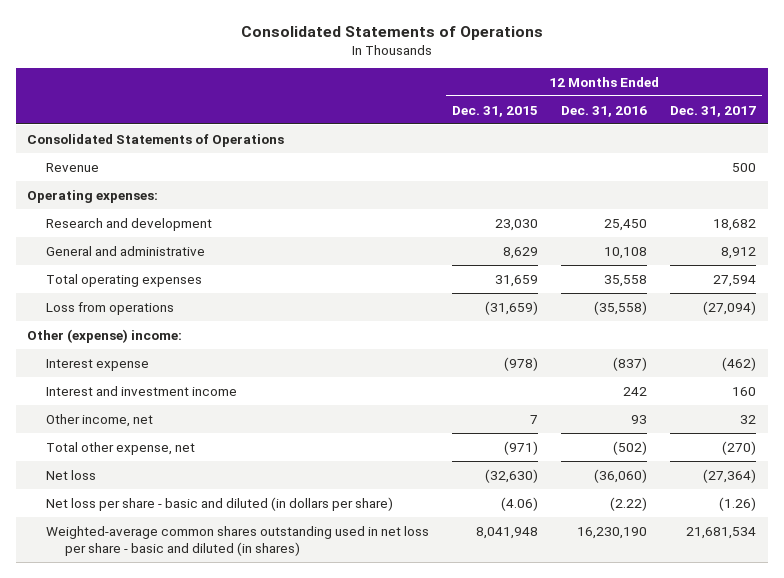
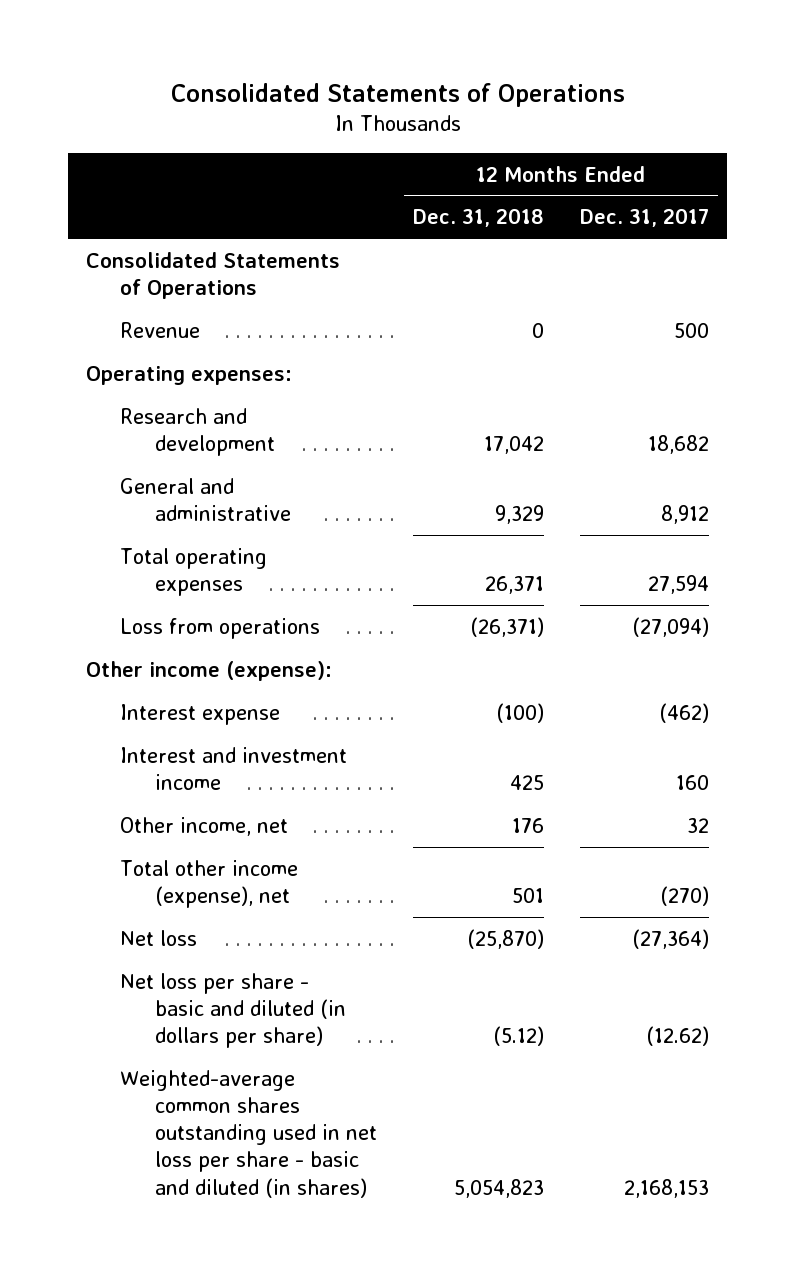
[452,105,539,117] Dec. 31, 2015 -> none
[561,105,648,117] Dec. 31, 2016 -> none
none -> [413,208,545,228] Dec. 31, 2018
[27,328,183,343] Other (expense) income: -> [85,660,332,681] Other income (expense):
[46,441,196,455] Total other expense, net -> [120,859,299,908] Total other income (expense), net
[719,496,757,511] (1.26) -> [646,1026,710,1047] (12.62)
[686,526,757,539] 21,681,534 -> [624,1178,710,1198] 2,168,153

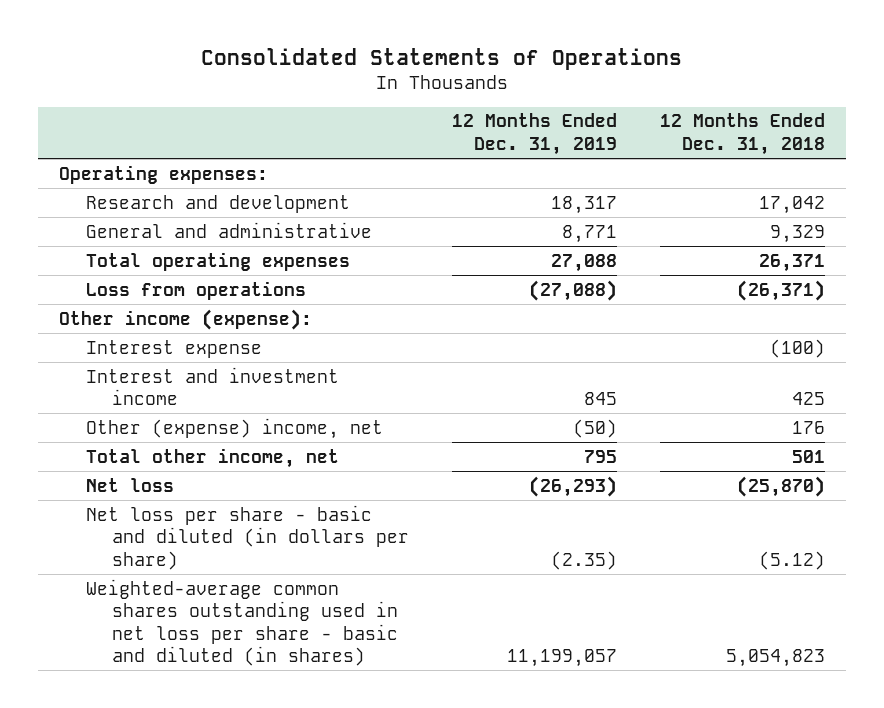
[580,208,710,228] Dec. 31, 2017 -> none
none -> [451,113,617,155] 12 Months Ended Dec. 31, 2019
[85,251,340,299] Consolidated Statements of Operations -> none
[120,321,201,338] Revenue -> none
[120,816,289,836] Other income, net -> [85,417,383,439] Other (expense) income, net
[120,859,299,908] Total other income (expense), net -> [85,447,339,468] Total other income, net

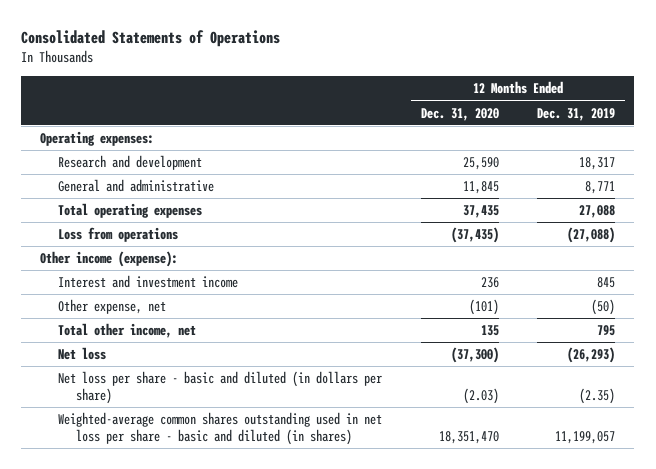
[659,113,825,155] 12 Months Ended Dec. 31, 2018 -> none
none -> [420,107,499,121] Dec. 31, 2020
[85,339,262,358] Interest expense -> none
[85,417,383,439] Other (expense) income, net -> [57,299,166,315] Other expense, net

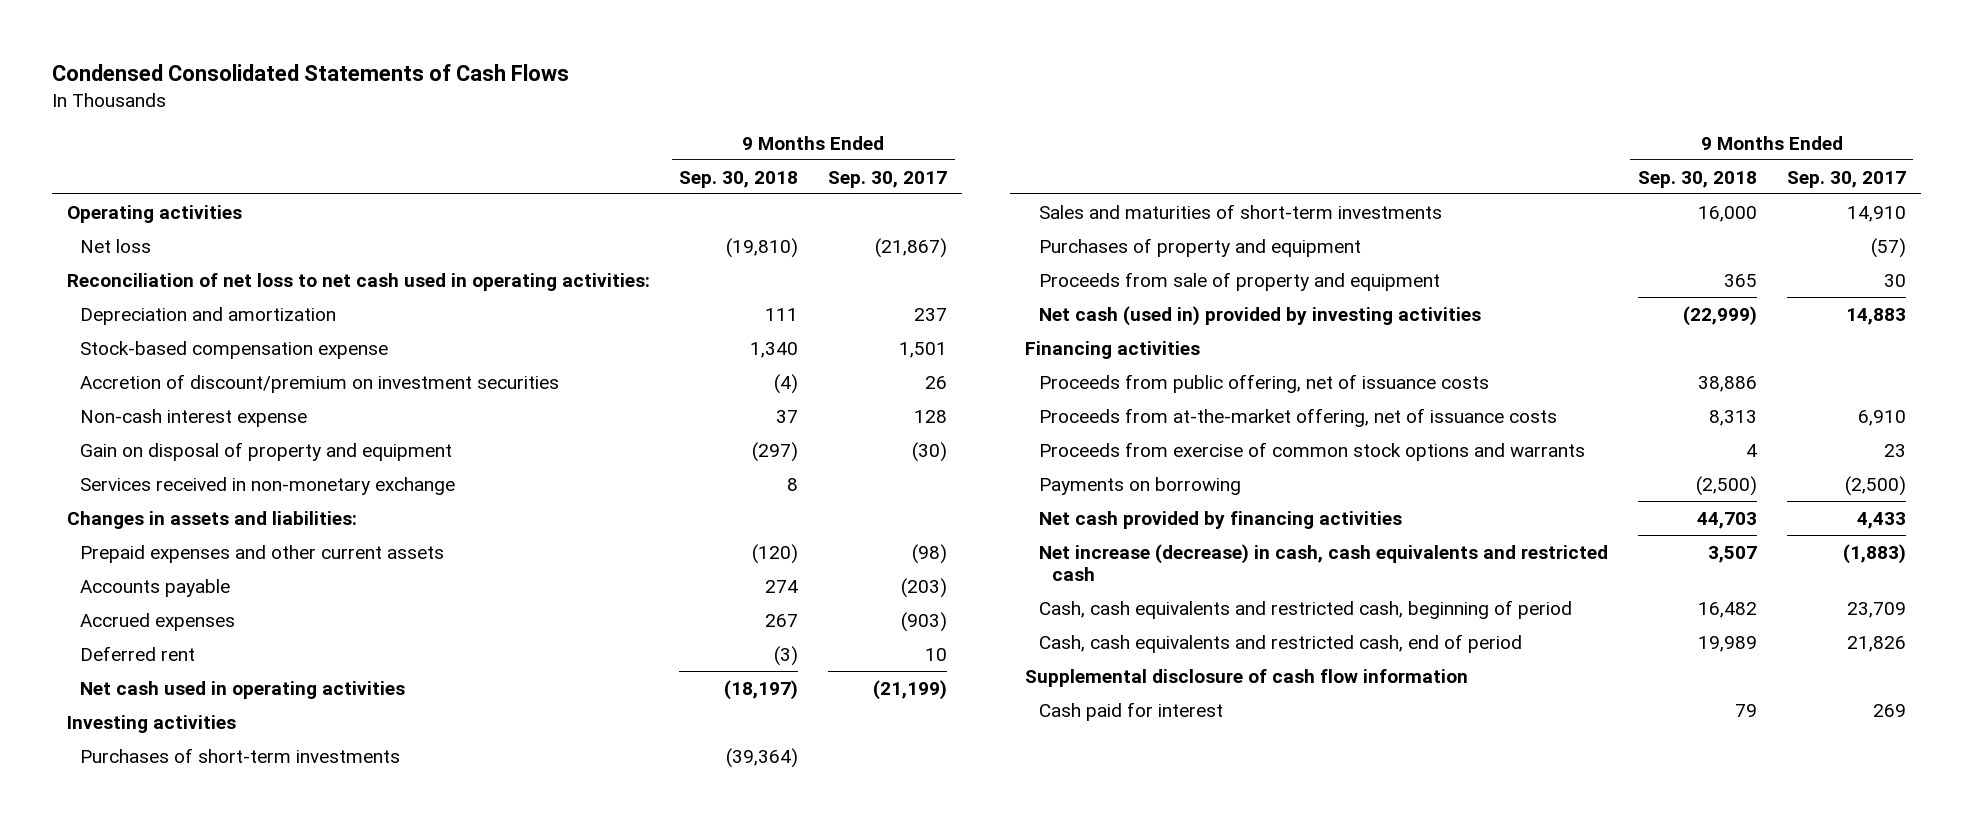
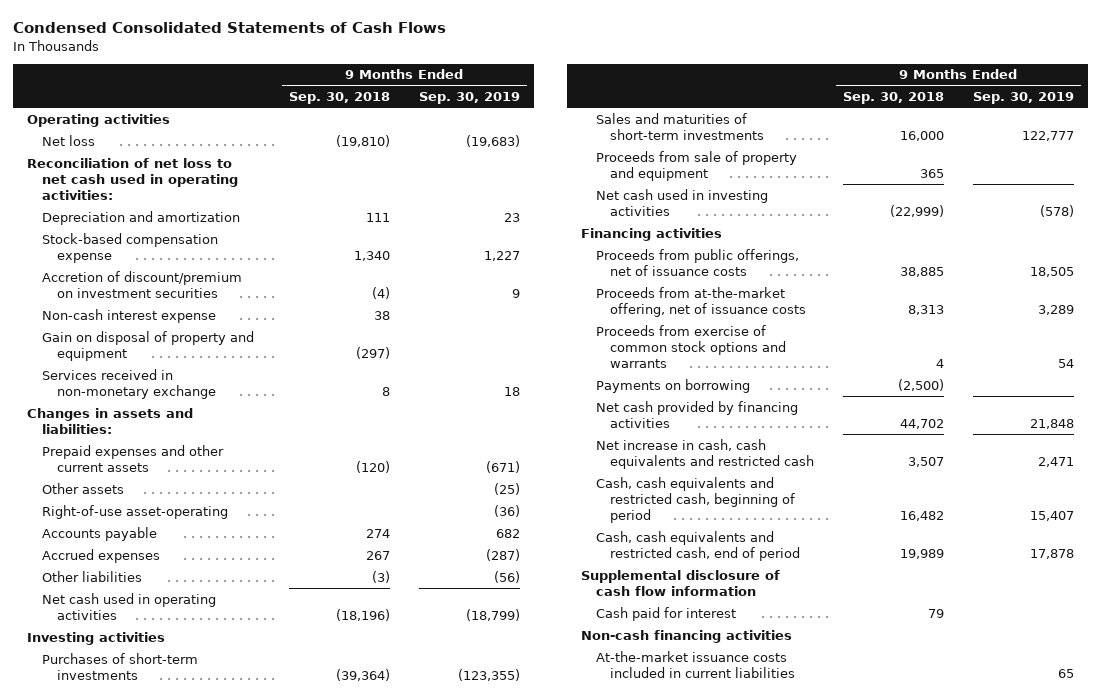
[828,170,948,188] Sep. 30, 2017 -> none
none -> [418,91,520,104] Sep. 30, 2019
[776,409,799,423] 37 -> [374,310,391,320] 38
none -> [41,482,124,494] Other assets
none -> [41,504,228,519] Right-of-use asset-operating
[80,645,196,661] Deferred rent -> none
none -> [41,570,142,582] Other liabilities
[724,679,799,700] (18,197) -> [336,608,391,621] (18,196)
[1038,237,1361,257] Purchases of property and equipment -> none
[1038,305,1481,326] Net cash (used in) provided by investing activities -> [595,188,768,216] Net cash used in investing activities
[1038,373,1489,393] Proceeds from public offering, net of issuance costs -> [595,248,799,276] Proceeds from public offerings, net of issuance costs
[1697,375,1757,392] 38,886 -> [900,266,945,277] 38,885
[1696,511,1757,529] 44,703 -> [900,418,945,429] 44,702
[1038,543,1608,581] Net increase (decrease) in cash, cash equivalents and restricted cash -> [595,438,815,469] Net increase in cash, cash equivalents and restricted cash
none -> [580,629,792,643] Non-cash financing activities
none -> [595,650,796,678] At-the-market issuance costs included in current liabilities

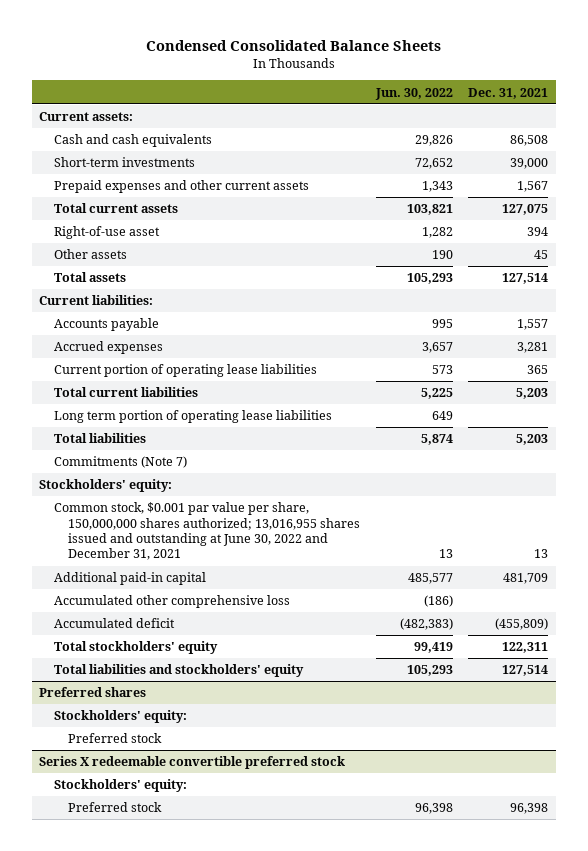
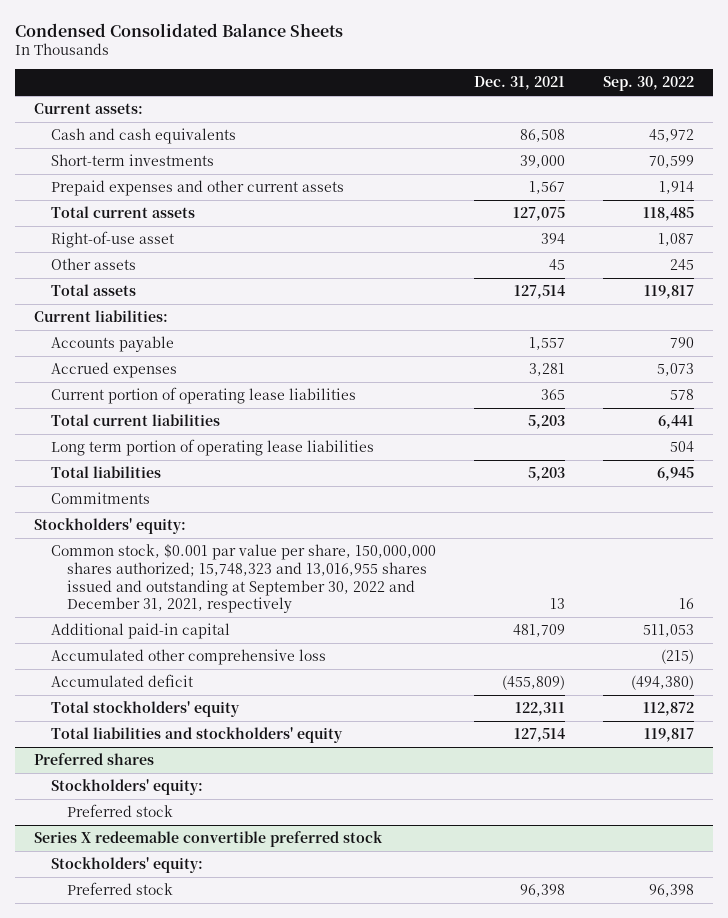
[374,87,453,100] Jun. 30, 2022 -> none
none -> [602,76,694,92] Sep. 30, 2022
[53,456,187,469] Commitments (Note 7) -> [50,491,150,504] Commitments
[53,502,361,561] Common stock, $0.001 par value per share, 150,000,000 shares authorized; 13,016,955 shares issued and outstanding at June 30, 2022 and December 31, 2021 -> [50,543,436,614] Common stock, $0.001 par value per share, 150,000,000 shares authorized; 15,748,323 and 13,016,955 shares issued and outstanding at September 30, 2022 and December 31, 2021, respectively

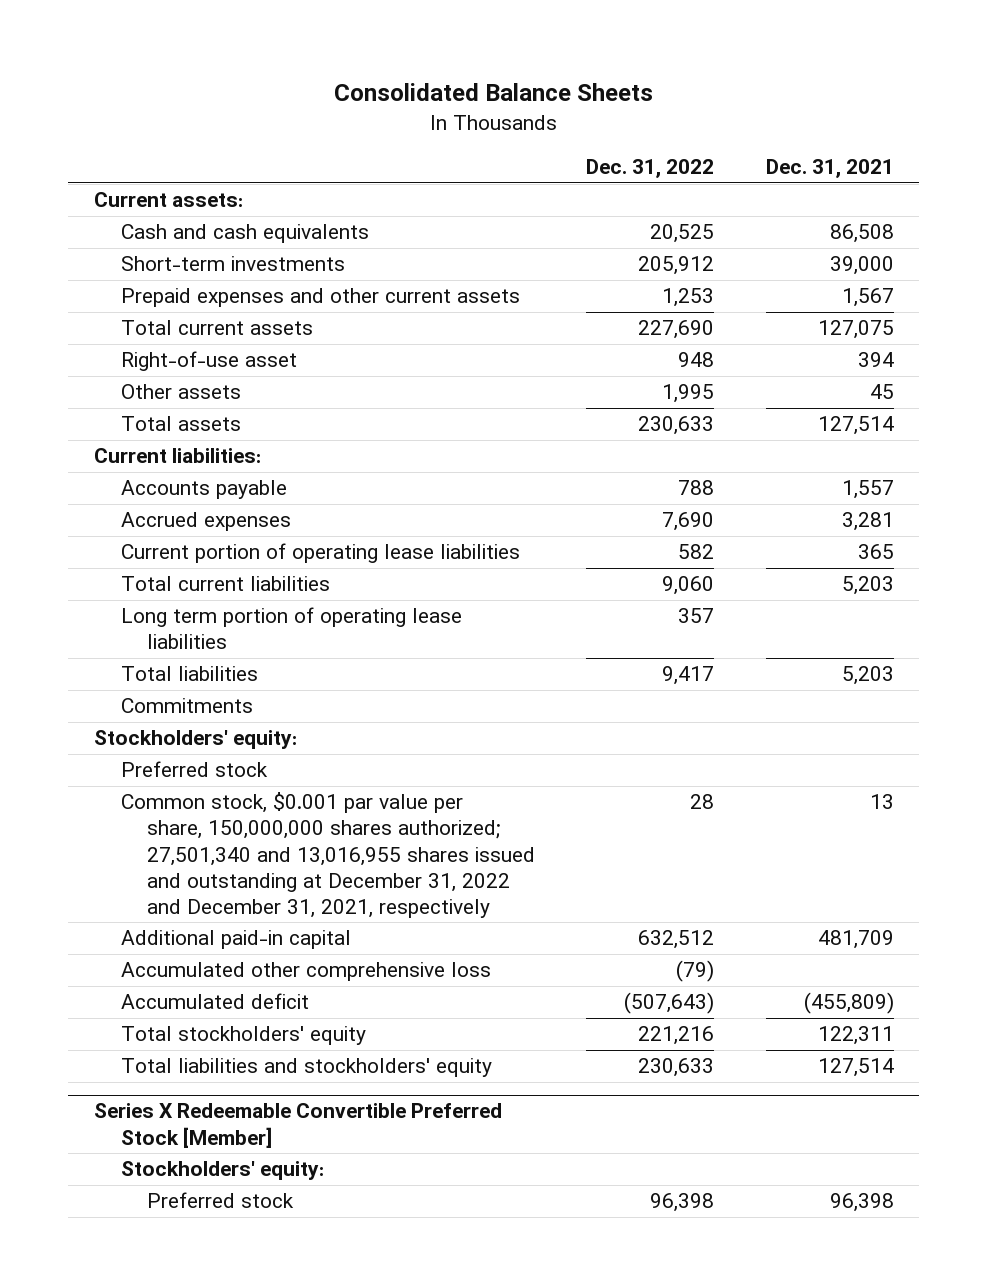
[15,22,344,37] Condensed Consolidated Balance Sheets -> [333,83,653,102] Consolidated Balance Sheets
[602,76,694,92] Sep. 30, 2022 -> none
none -> [586,159,715,179] Dec. 31, 2022
none -> [120,761,268,778] Preferred stock
[50,543,436,614] Common stock, $0.001 par value per share, 150,000,000 shares authorized; 15,748,323 and 13,016,955 shares issued and outstanding at September 30, 2022 and December 31, 2021, respectively -> [120,792,535,918] Common stock, $0.001 par value per share, 150,000,000 shares authorized; 27,501,340 and 13,016,955 shares issued and outstanding at December 31, 2022 and December 31, 2021, respectively
[34,752,155,765] Preferred shares -> none
[50,778,203,795] Stockholders' equity: -> none
[67,803,174,817] Preferred stock -> none
[34,830,384,847] Series X redeemable convertible preferred stock -> [94,1103,503,1148] Series X Redeemable Convertible Preferred Stock [Member]

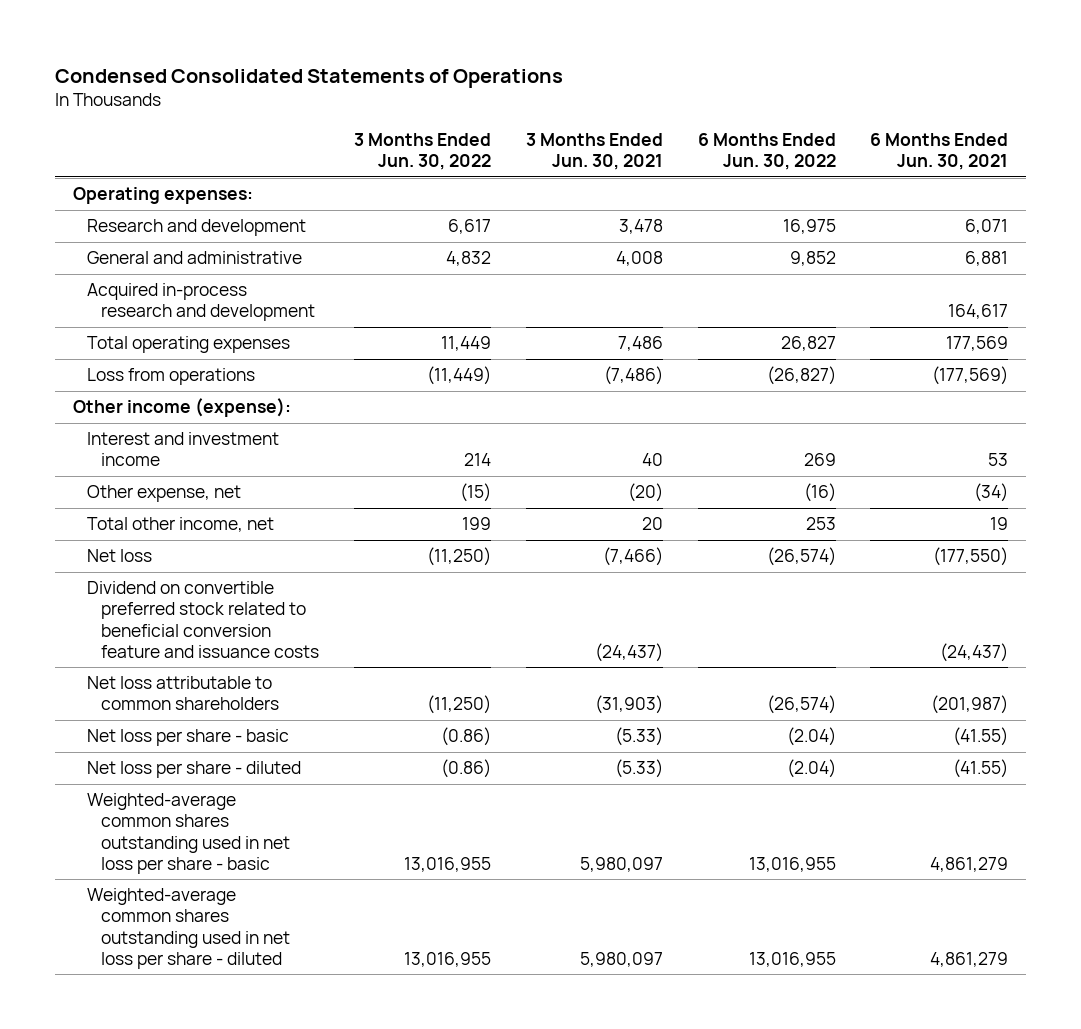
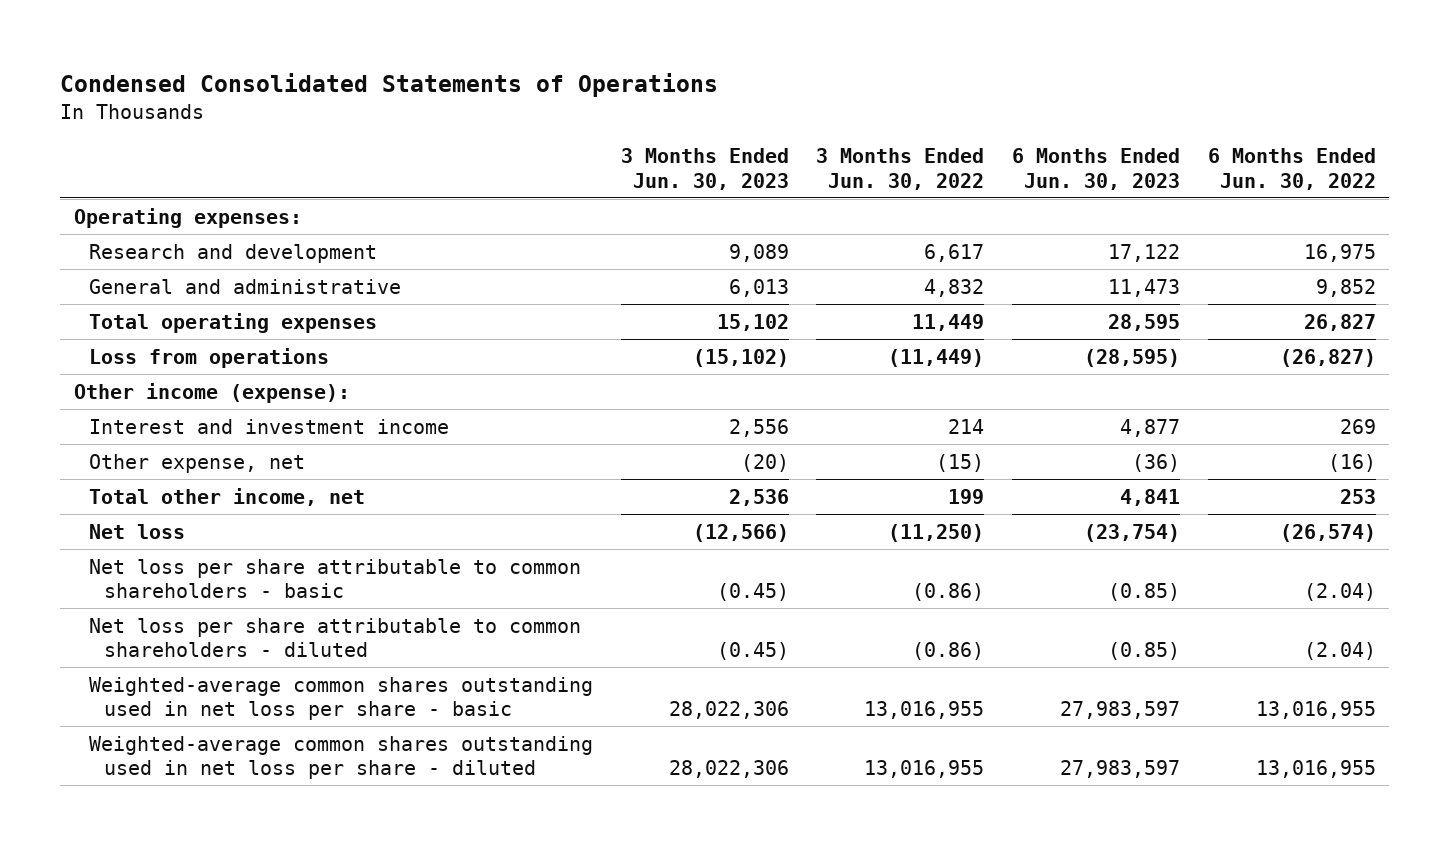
[525,132,663,171] 3 Months Ended Jun. 30, 2021 -> none
[870,132,1009,171] 6 Months Ended Jun. 30, 2021 -> none
none -> [620,148,789,190] 3 Months Ended Jun. 30, 2023
none -> [1012,148,1181,190] 6 Months Ended Jun. 30, 2023
[86,283,315,322] Acquired in-process research and development -> none
[86,581,319,659] Dividend on convertible preferred stock related to beneficial conversion feature and issuance costs -> none
[86,676,279,711] Net loss attributable to common shareholders -> none
[86,729,289,747] Net loss per share - basic -> [89,558,582,599] Net loss per share attributable to common shareholders - basic
[86,761,301,779] Net loss per share - diluted -> [89,617,582,658] Net loss per share attributable to common shareholders - diluted

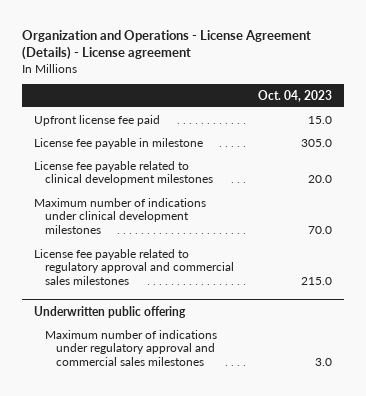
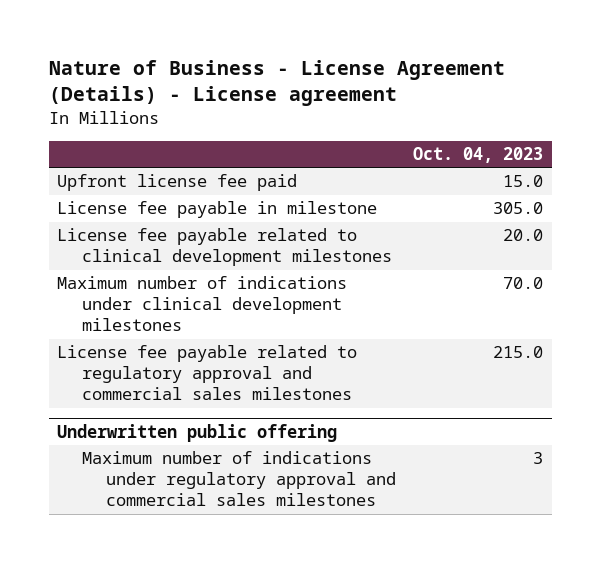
[21,29,311,61] Organization and Operations - License Agreement (Details) - License agreement -> [48,60,505,107] Nature of Business - License Agreement (Details) - License agreement
[314,358,332,367] 3.0 -> [533,452,544,465] 3

